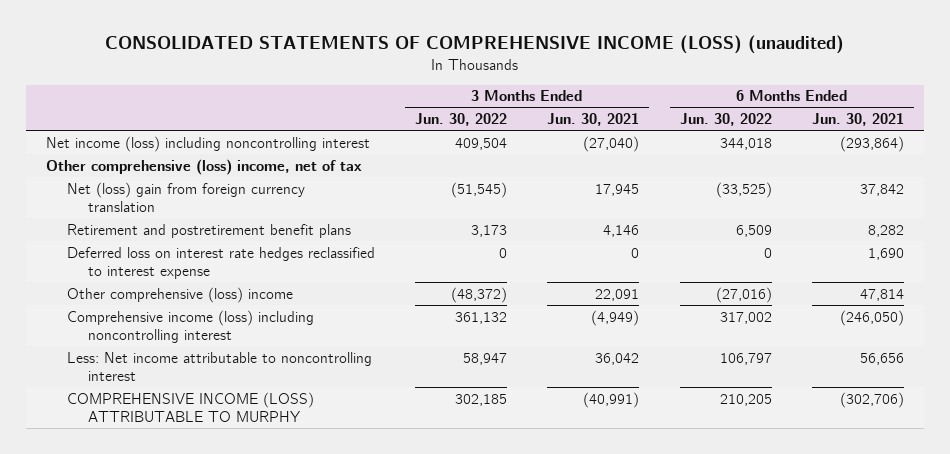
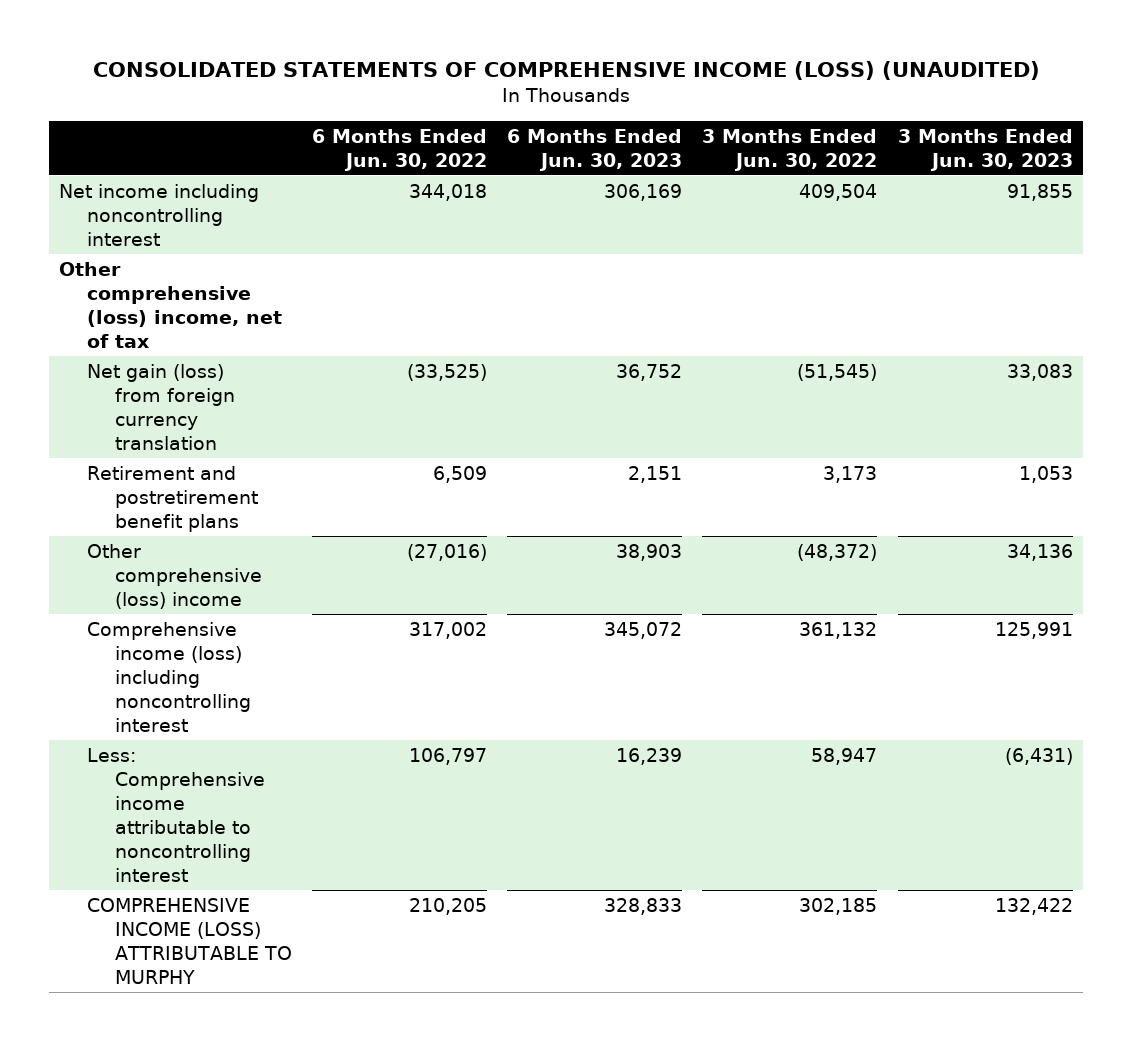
[104,35,844,55] CONSOLIDATED STATEMENTS OF COMPREHENSIVE INCOME (LOSS) (unaudited) -> [92,61,1040,81] CONSOLIDATED STATEMENTS OF COMPREHENSIVE INCOME (LOSS) (UNAUDITED)
[547,113,640,127] Jun. 30, 2021 -> none
[811,113,904,127] Jun. 30, 2021 -> none
none -> [507,128,683,171] 6 Months Ended Jun. 30, 2023
none -> [897,128,1073,171] 3 Months Ended Jun. 30, 2023
[45,135,370,152] Net income (loss) including noncontrolling interest -> [58,183,259,246] Net income including noncontrolling interest
[66,181,305,213] Net (loss) gain from foreign currency translation -> [86,363,235,450] Net gain (loss) from foreign currency translation
[66,246,375,280] Deferred loss on interest rate hedges reclassified to interest expense -> none
[66,351,372,382] Less: Net income attributable to noncontrolling interest -> [86,747,265,882] Less: Comprehensive income attributable to noncontrolling interest

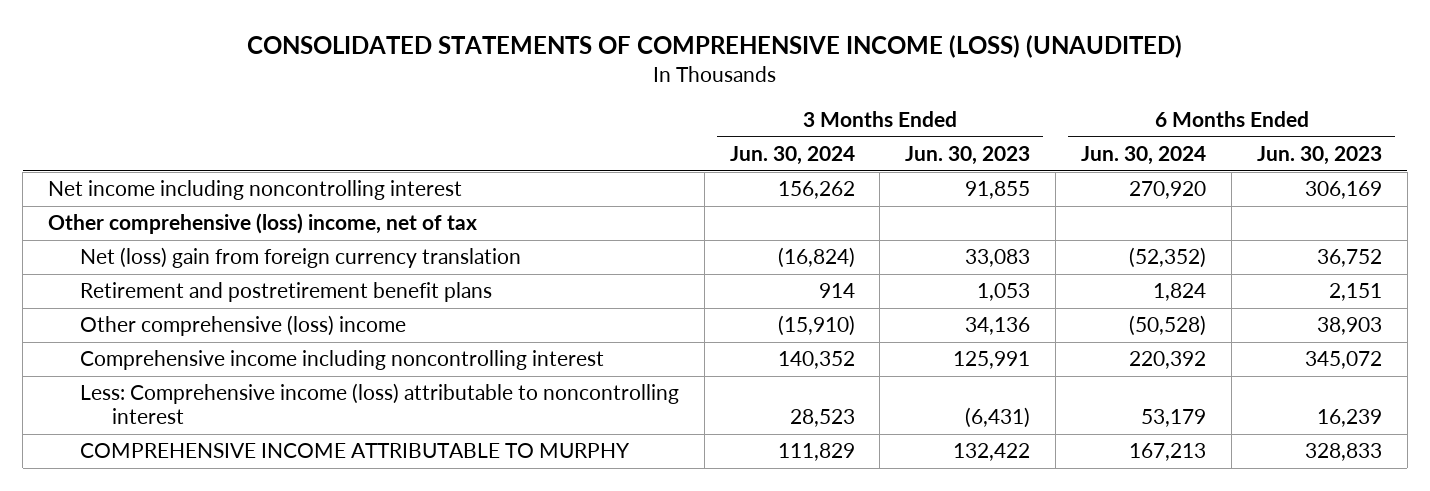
[311,128,487,171] 6 Months Ended Jun. 30, 2022 -> none
[702,128,878,171] 3 Months Ended Jun. 30, 2022 -> none
none -> [729,146,855,166] Jun. 30, 2024
none -> [1081,146,1207,166] Jun. 30, 2024
[86,363,235,450] Net gain (loss) from foreign currency translation -> [79,247,521,269] Net (loss) gain from foreign currency translation
[86,621,251,732] Comprehensive income (loss) including noncontrolling interest -> [79,350,604,371] Comprehensive income including noncontrolling interest
[86,747,265,882] Less: Comprehensive income attributable to noncontrolling interest -> [79,383,679,425] Less: Comprehensive income (loss) attributable to noncontrolling interest
[86,897,292,984] COMPREHENSIVE INCOME (LOSS) ATTRIBUTABLE TO MURPHY -> [79,443,630,459] COMPREHENSIVE INCOME ATTRIBUTABLE TO MURPHY

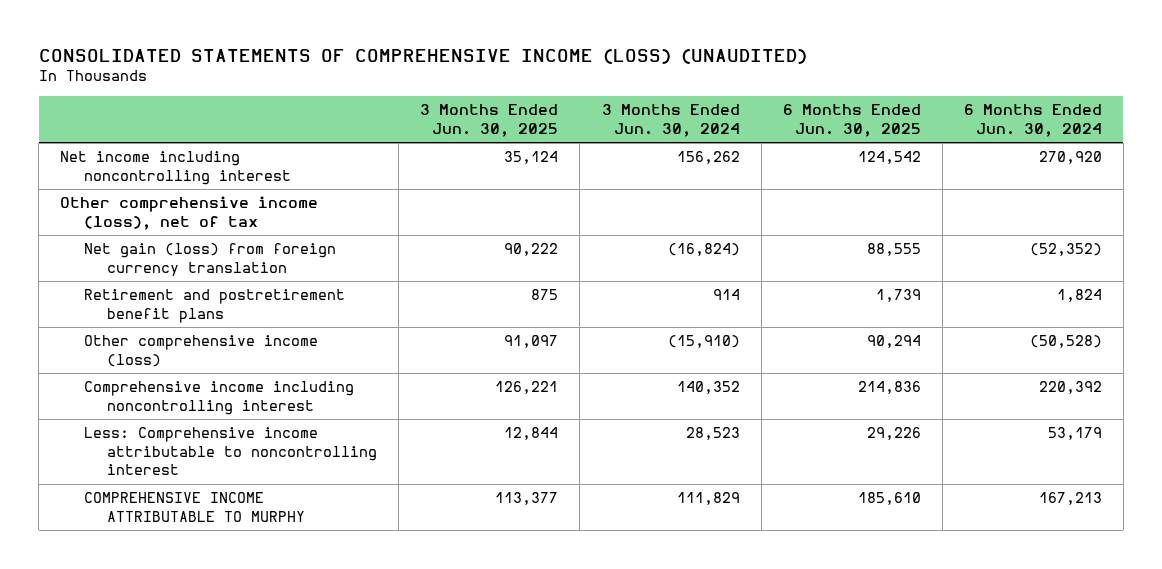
[905,146,1031,166] Jun. 30, 2023 -> none
[1256,146,1382,166] Jun. 30, 2023 -> none
none -> [420,104,559,137] 3 Months Ended Jun. 30, 2025
none -> [782,104,921,137] 6 Months Ended Jun. 30, 2025
[47,213,477,235] Other comprehensive (loss) income, net of tax -> [60,196,319,230] Other comprehensive income (loss), net of tax
[79,247,521,269] Net (loss) gain from foreign currency translation -> [83,243,336,276] Net gain (loss) from foreign currency translation
[79,315,406,337] Other comprehensive (loss) income -> [83,335,318,367] Other comprehensive income (loss)
[79,383,679,425] Less: Comprehensive income (loss) attributable to noncontrolling interest -> [83,427,378,476] Less: Comprehensive income attributable to noncontrolling interest

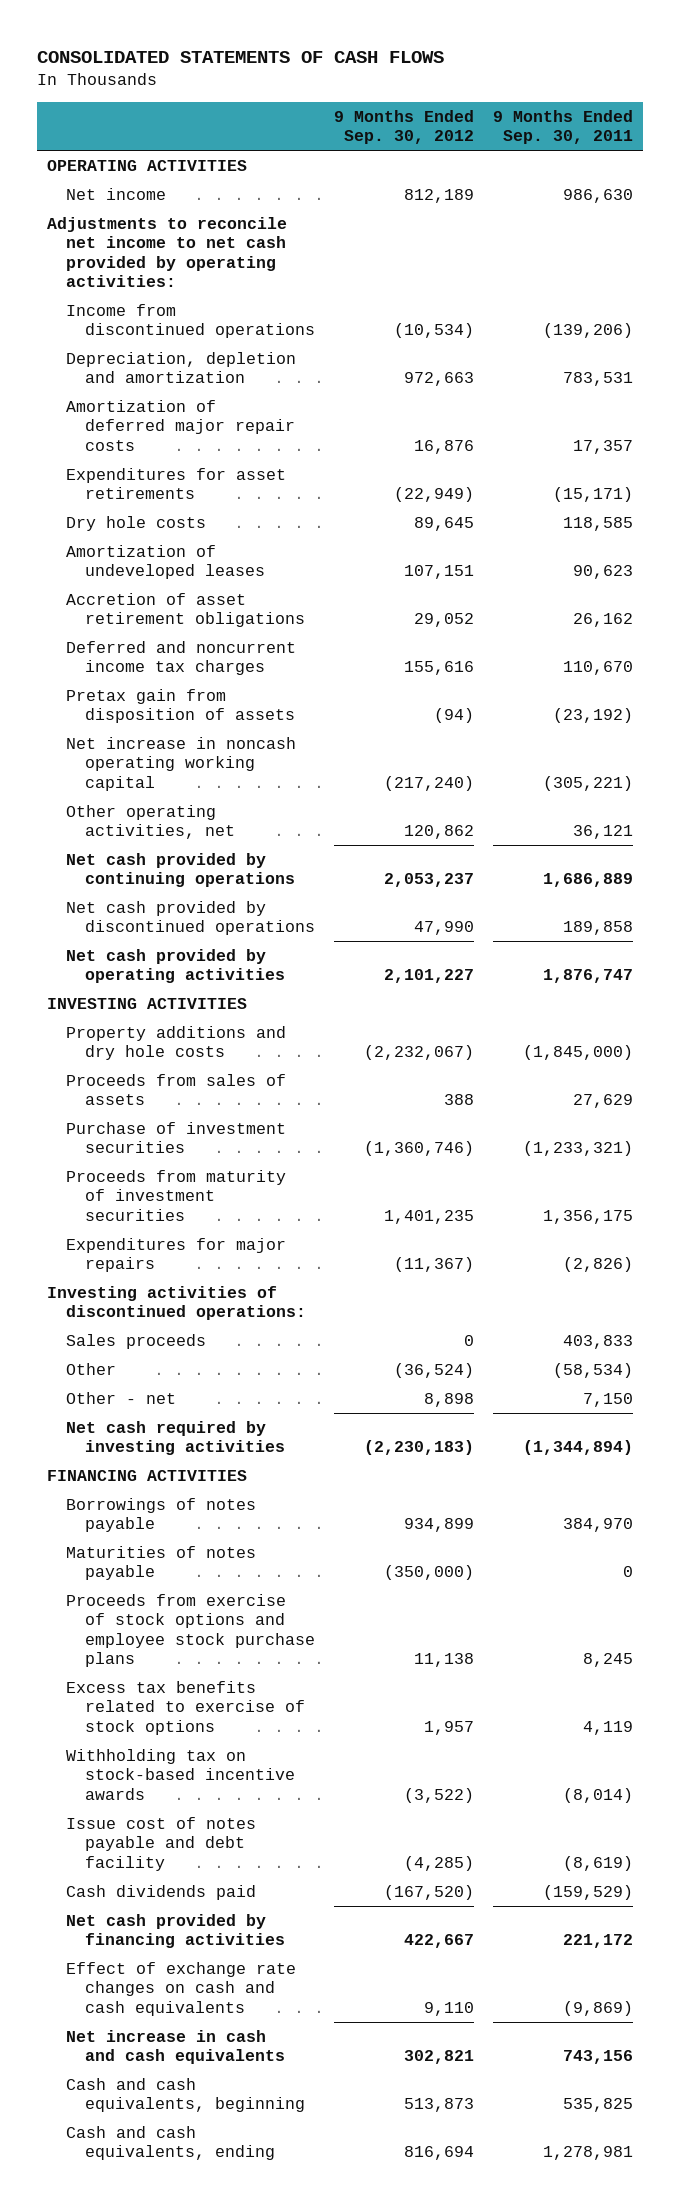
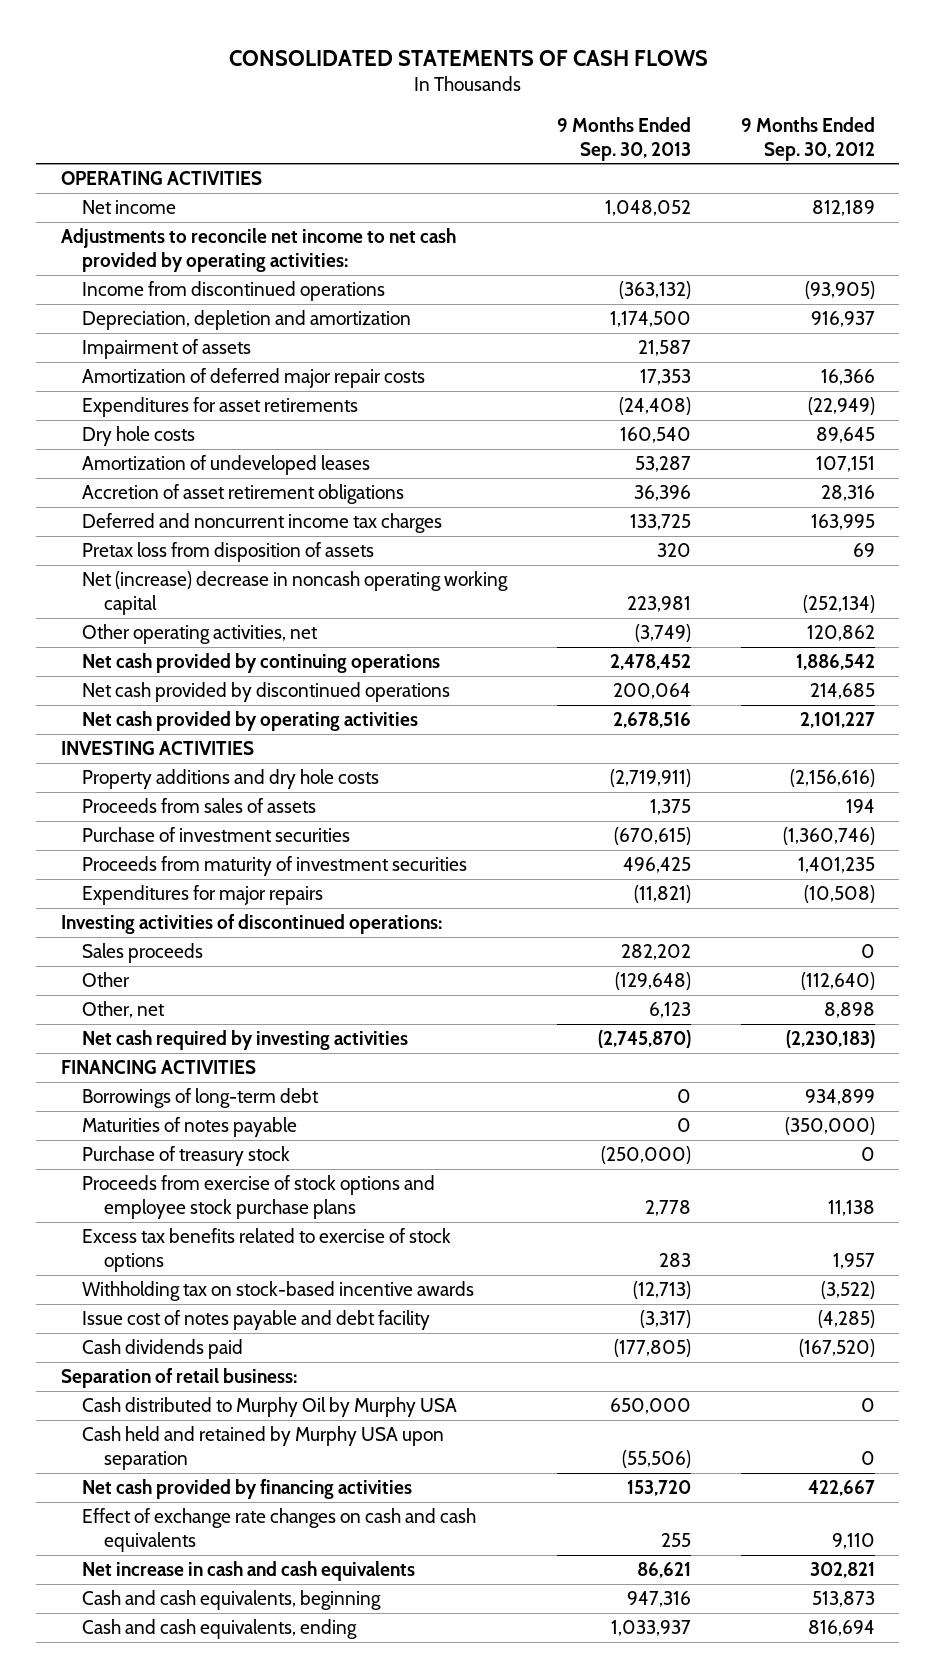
[493,109,634,145] 9 Months Ended Sep. 30, 2011 -> none
none -> [557,116,692,161] 9 Months Ended Sep. 30, 2013
[394,323,475,339] (10,534) -> [804,281,875,300] (93,905)
[404,372,475,387] 972,663 -> [810,311,875,328] 916,937
none -> [82,339,252,360] Impairment of assets
[414,439,475,454] 16,876 -> [820,369,875,386] 16,366
[414,613,475,628] 29,052 -> [820,485,875,502] 28,316
[404,661,475,676] 155,616 -> [810,514,875,531] 163,995
[65,688,295,724] Pretax gain from disposition of assets -> [82,542,375,563] Pretax loss from disposition of assets
[434,708,475,724] (94) -> [852,543,875,558] 69
[65,736,296,791] Net increase in noncash operating working capital -> [82,571,509,616] Net (increase) decrease in noncash operating working capital
[384,775,475,791] (217,240) -> [802,595,875,614] (252,134)
[384,873,475,888] 2,053,237 -> [795,654,875,671] 1,886,542
[414,921,475,936] 47,990 -> [809,683,875,700] 214,685
[364,1045,475,1061] (2,232,067) -> [789,769,875,788] (2,156,616)
[444,1094,475,1106] 388 -> [845,799,875,814] 194
[394,1257,475,1273] (11,367) -> [803,885,875,904] (10,508)
[394,1362,475,1378] (36,524) -> [800,972,875,991] (112,640)
[65,1391,176,1404] Other - net -> [82,1001,166,1019] Other, net
[65,1497,256,1533] Borrowings of notes payable -> [82,1088,320,1109] Borrowings of long-term debt
none -> [82,1146,291,1167] Purchase of treasury stock
none -> [60,1368,297,1389] Separation of retail business:
none -> [82,1397,458,1418] Cash distributed to Murphy Oil by Murphy USA
none -> [82,1426,445,1471] Cash held and retained by Murphy USA upon separation

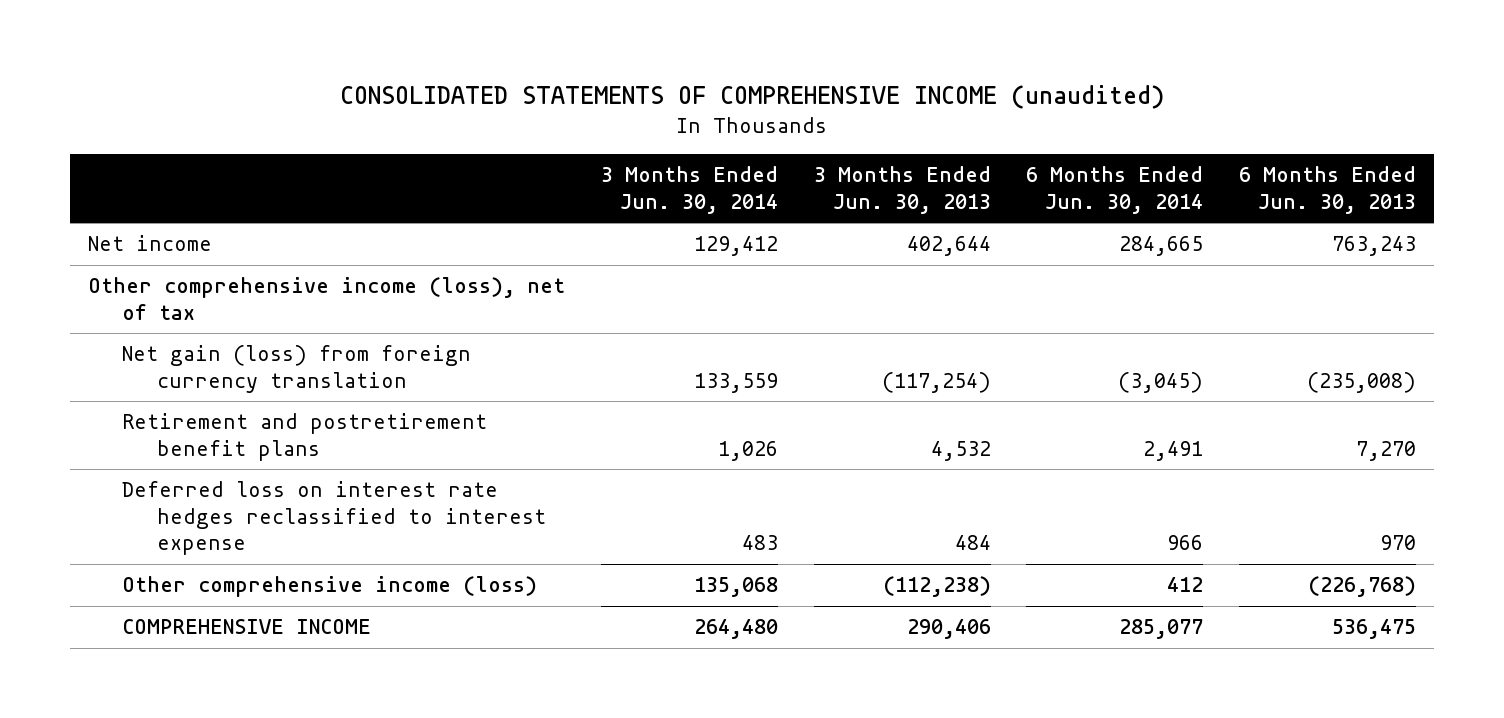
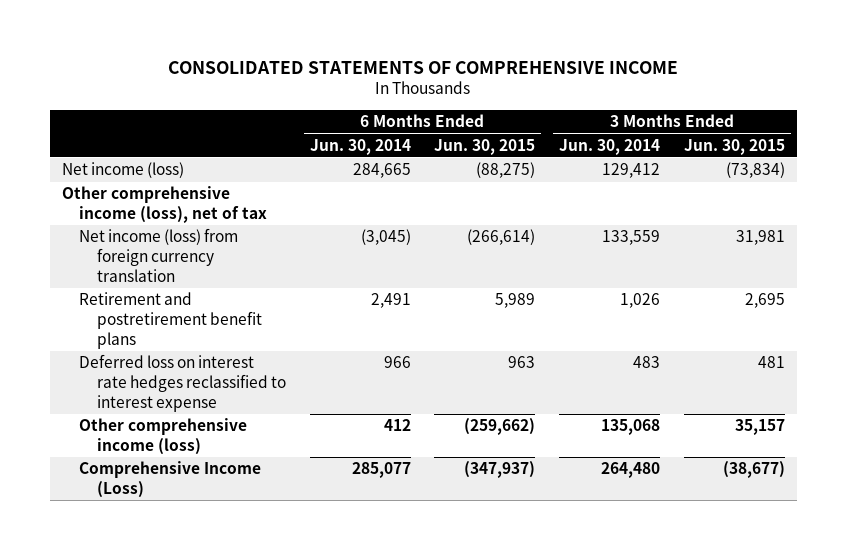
[340,84,1165,109] CONSOLIDATED STATEMENTS OF COMPREHENSIVE INCOME (unaudited) -> [168,60,679,74] CONSOLIDATED STATEMENTS OF COMPREHENSIVE INCOME
[813,166,991,214] 3 Months Ended Jun. 30, 2013 -> none
[1238,166,1416,214] 6 Months Ended Jun. 30, 2013 -> none
none -> [434,138,536,155] Jun. 30, 2015
none -> [683,138,785,155] Jun. 30, 2015
[88,235,213,252] Net income -> [61,162,184,179] Net income (loss)
[122,345,472,393] Net gain (loss) from foreign currency translation -> [79,228,239,282] Net income (loss) from foreign currency translation
[122,619,372,635] COMPREHENSIVE INCOME -> [79,461,262,499] Comprehensive Income (Loss)

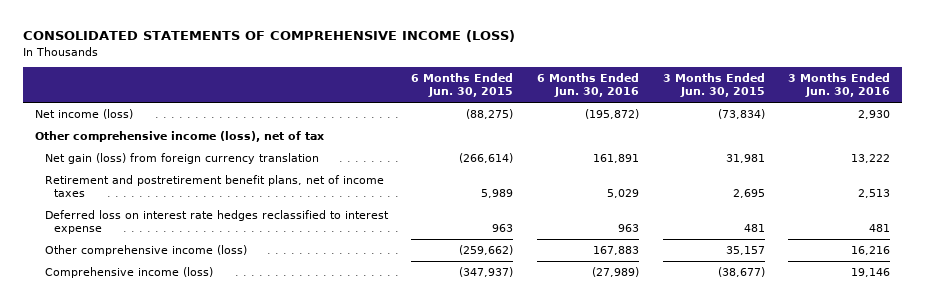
[168,60,679,74] CONSOLIDATED STATEMENTS OF COMPREHENSIVE INCOME -> [23,30,516,43] CONSOLIDATED STATEMENTS OF COMPREHENSIVE INCOME (LOSS)
[309,138,411,155] Jun. 30, 2014 -> none
[559,138,661,155] Jun. 30, 2014 -> none
none -> [536,72,639,98] 6 Months Ended Jun. 30, 2016
none -> [788,72,891,98] 3 Months Ended Jun. 30, 2016
[79,228,239,282] Net income (loss) from foreign currency translation -> [44,153,319,165] Net gain (loss) from foreign currency translation
[79,292,262,349] Retirement and postretirement benefit plans -> [44,175,384,198] Retirement and postretirement benefit plans, net of income taxes
[79,461,262,499] Comprehensive Income (Loss) -> [44,267,213,279] Comprehensive income (loss)

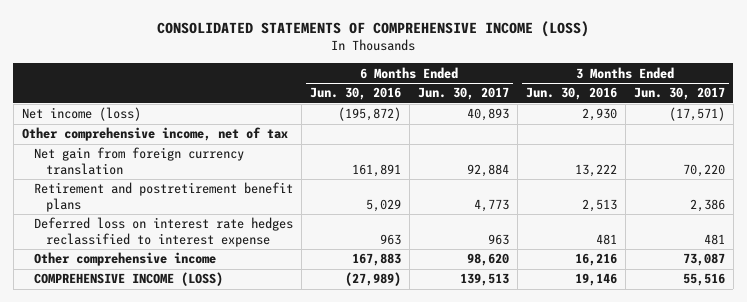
[411,72,514,98] 6 Months Ended Jun. 30, 2015 -> none
[662,72,765,98] 3 Months Ended Jun. 30, 2015 -> none
none -> [417,87,509,101] Jun. 30, 2017
none -> [633,87,725,101] Jun. 30, 2017
[34,131,324,143] Other comprehensive income (loss), net of tax -> [21,127,288,142] Other comprehensive income, net of tax
[44,153,319,165] Net gain (loss) from foreign currency translation -> [34,147,245,175] Net gain from foreign currency translation
[44,175,384,198] Retirement and postretirement benefit plans, net of income taxes -> [34,182,294,212] Retirement and postretirement benefit plans
[44,245,247,257] Other comprehensive income (loss) -> [34,252,217,267] Other comprehensive income
[44,267,213,279] Comprehensive income (loss) -> [34,272,224,287] COMPREHENSIVE INCOME (LOSS)

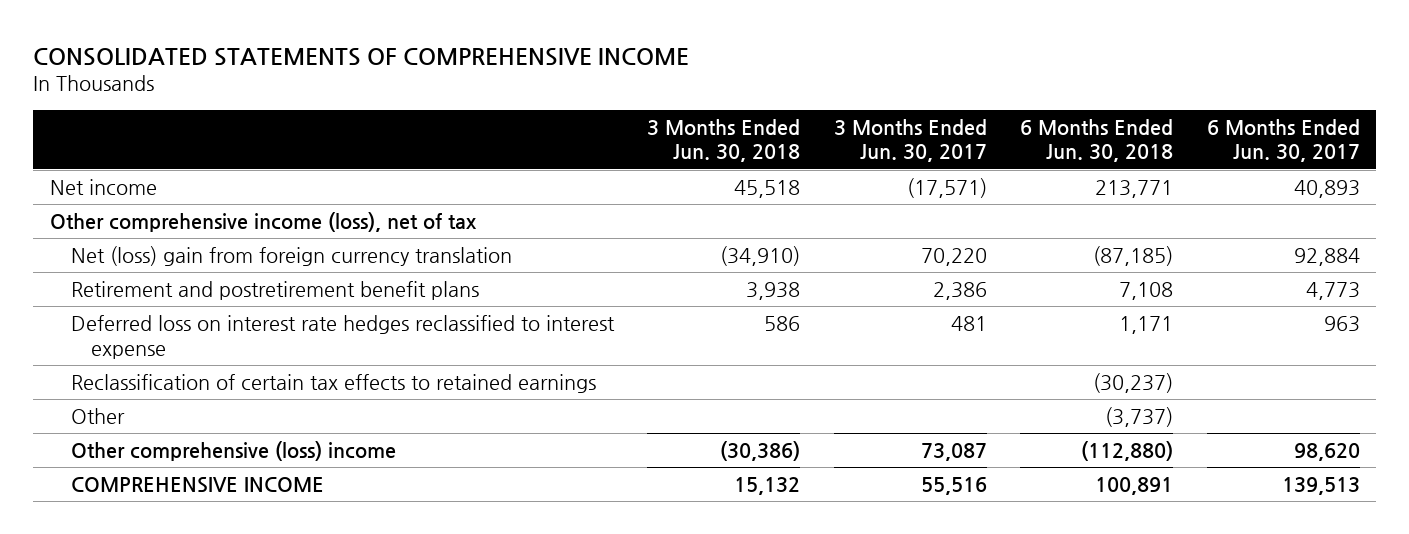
[157,21,590,38] CONSOLIDATED STATEMENTS OF COMPREHENSIVE INCOME (LOSS) -> [33,47,690,66] CONSOLIDATED STATEMENTS OF COMPREHENSIVE INCOME
[309,87,401,101] Jun. 30, 2016 -> none
[525,87,617,101] Jun. 30, 2016 -> none
none -> [647,118,801,163] 3 Months Ended Jun. 30, 2018
none -> [1020,118,1174,163] 6 Months Ended Jun. 30, 2018
[21,107,141,122] Net income (loss) -> [49,179,157,196] Net income
[21,127,288,142] Other comprehensive income, net of tax -> [49,212,477,233] Other comprehensive income (loss), net of tax
[34,147,245,175] Net gain from foreign currency translation -> [70,246,512,267] Net (loss) gain from foreign currency translation
none -> [70,374,596,394] Reclassification of certain tax effects to retained earnings
none -> [70,408,125,425] Other
[34,252,217,267] Other comprehensive income -> [70,441,396,462] Other comprehensive (loss) income
[34,272,224,287] COMPREHENSIVE INCOME (LOSS) -> [70,477,324,494] COMPREHENSIVE INCOME

